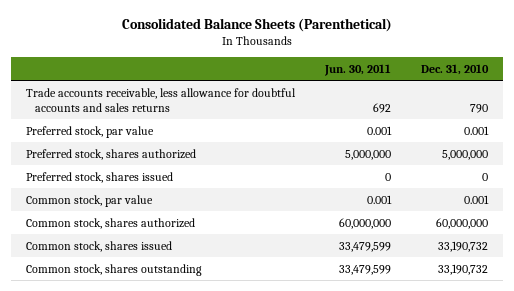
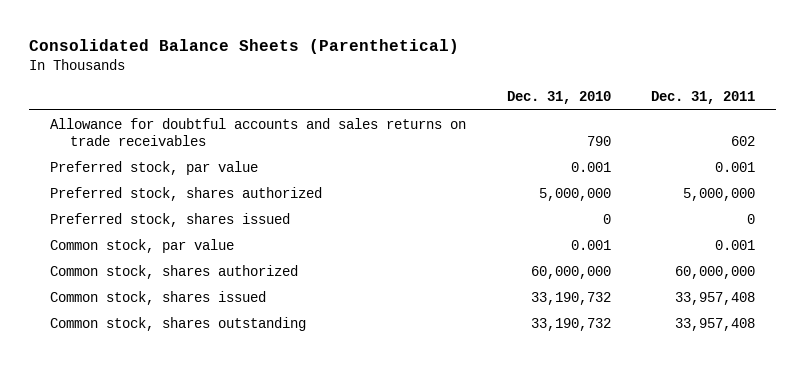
[324,63,392,76] Jun. 30, 2011 -> none
none -> [651,91,756,105] Dec. 31, 2011
[25,87,296,112] Trade accounts receivable, less allowance for doubtful accounts and sales returns -> [49,117,466,146] Allowance for doubtful accounts and sales returns on trade receivables

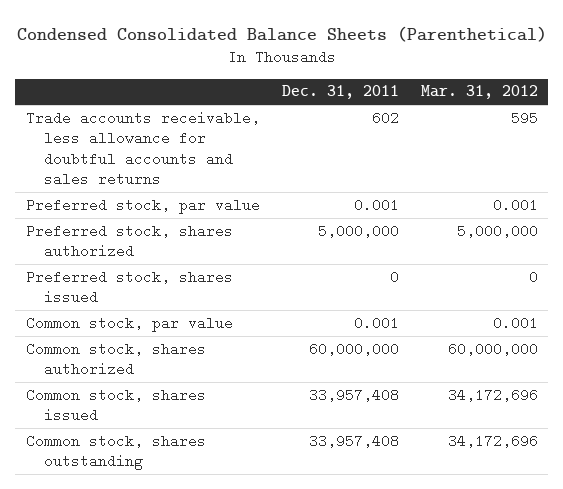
[29,38,460,54] Consolidated Balance Sheets (Parenthetical) -> [16,26,547,43] Condensed Consolidated Balance Sheets (Parenthetical)
[506,91,611,105] Dec. 31, 2010 -> none
none -> [420,85,538,100] Mar. 31, 2012
[49,117,466,146] Allowance for doubtful accounts and sales returns on trade receivables -> [25,110,260,187] Trade accounts receivable, less allowance for doubtful accounts and sales returns

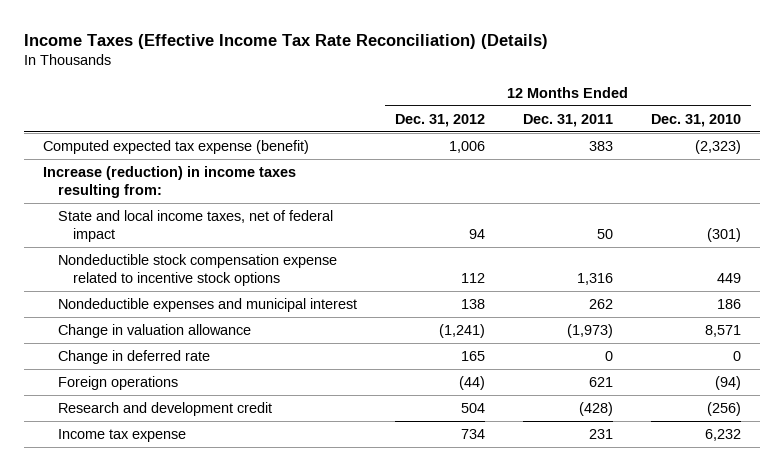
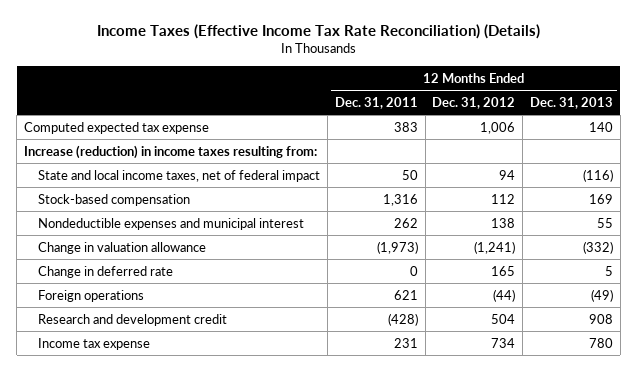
[651,113,742,127] Dec. 31, 2010 -> none
none -> [529,96,613,109] Dec. 31, 2013
[42,140,309,155] Computed expected tax expense (benefit) -> [24,121,210,134] Computed expected tax expense
[57,254,337,287] Nondeductible stock compensation expense related to incentive stock options -> [38,193,191,206] Stock-based compensation

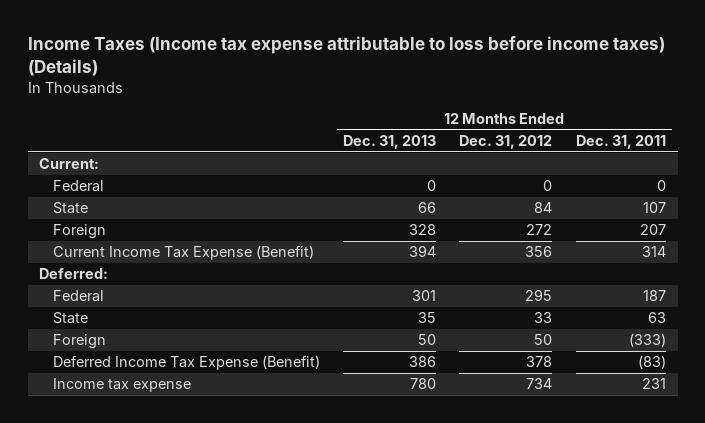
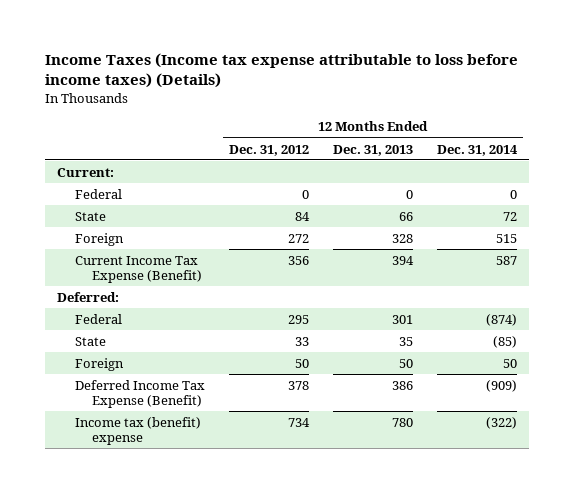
[575,135,666,150] Dec. 31, 2011 -> none
none -> [436,144,518,156] Dec. 31, 2014
[52,378,191,393] Income tax expense -> [74,416,201,446] Income tax (benefit) expense

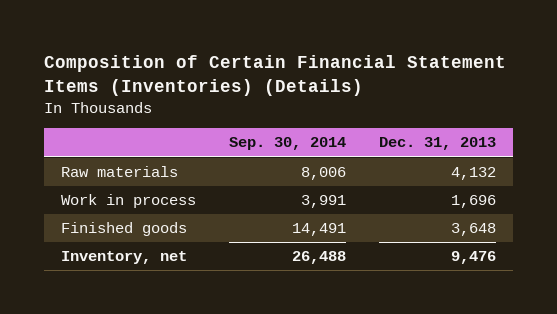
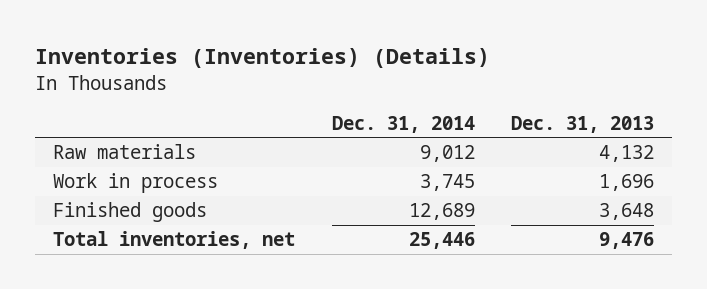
[44,55,507,97] Composition of Certain Financial Statement Items (Inventories) (Details) -> [35,48,491,69] Inventories (Inventories) (Details)
[228,137,346,151] Sep. 30, 2014 -> none
none -> [331,115,475,133] Dec. 31, 2014
[60,251,187,265] Inventory, net -> [53,231,296,250] Total inventories, net

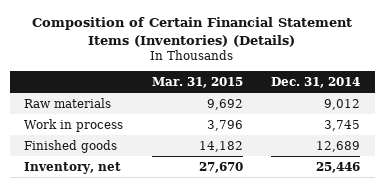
[35,48,491,69] Inventories (Inventories) (Details) -> [32,17,353,47] Composition of Certain Financial Statement Items (Inventories) (Details)
[511,115,655,133] Dec. 31, 2013 -> none
none -> [151,76,243,88] Mar. 31, 2015
[53,231,296,250] Total inventories, net -> [24,161,122,174] Inventory, net

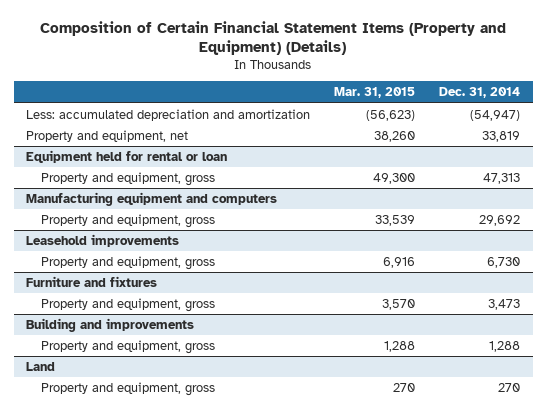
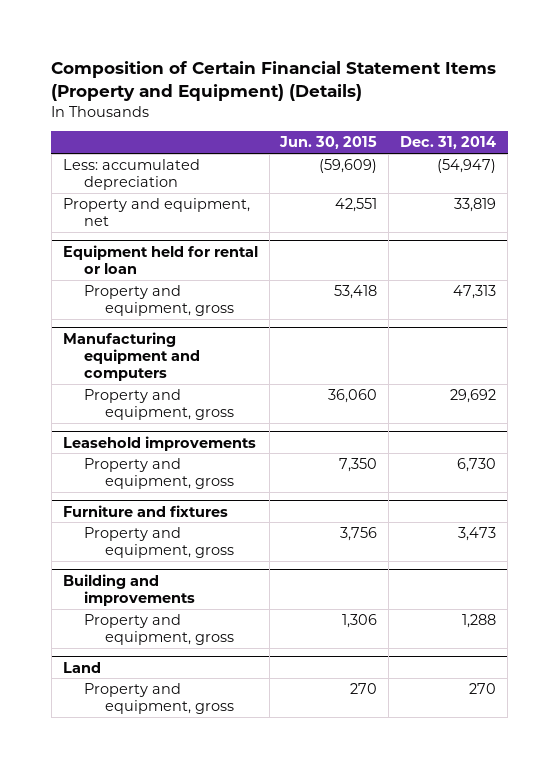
[334,87,416,99] Mar. 31, 2015 -> none
none -> [279,136,378,150] Jun. 30, 2015
[25,108,310,121] Less: accumulated depreciation and amortization -> [62,159,200,191] Less: accumulated depreciation

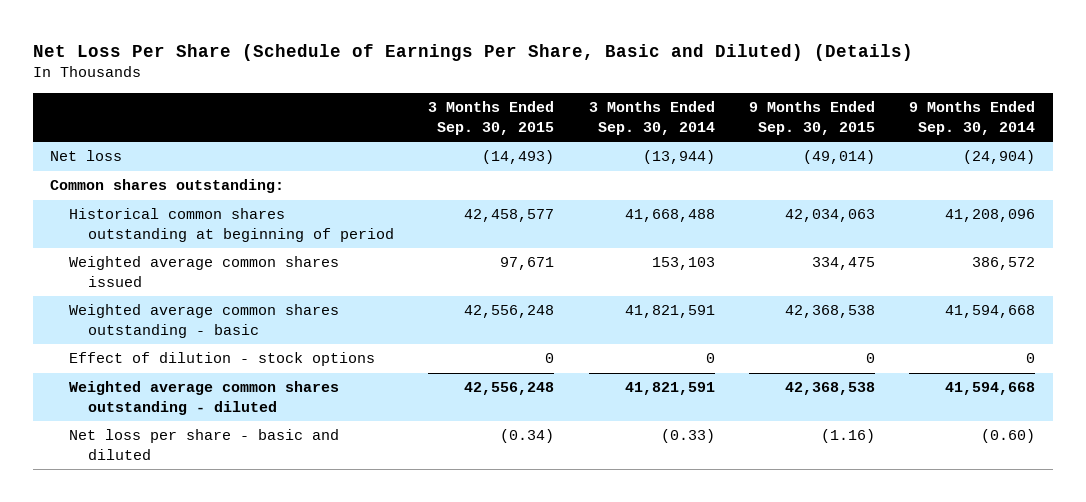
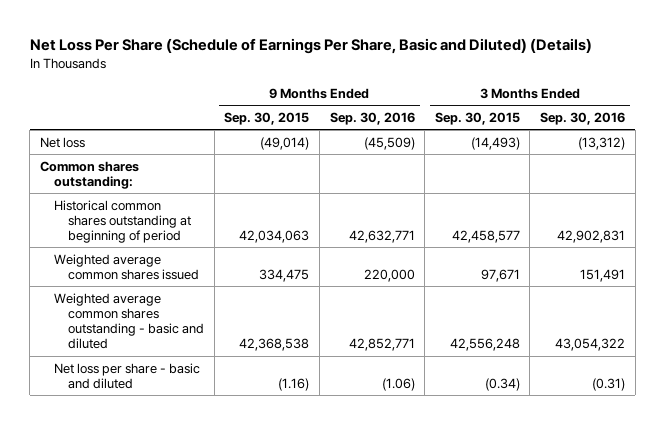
[588,101,715,135] 3 Months Ended Sep. 30, 2014 -> none
[909,101,1036,135] 9 Months Ended Sep. 30, 2014 -> none
none -> [329,111,415,125] Sep. 30, 2016
none -> [540,111,626,125] Sep. 30, 2016
[69,352,376,367] Effect of dilution - stock options -> none
[69,381,340,415] Weighted average common shares outstanding - diluted -> none
[69,304,340,338] Weighted average common shares outstanding - basic -> [54,292,205,350] Weighted average common shares outstanding - basic and diluted

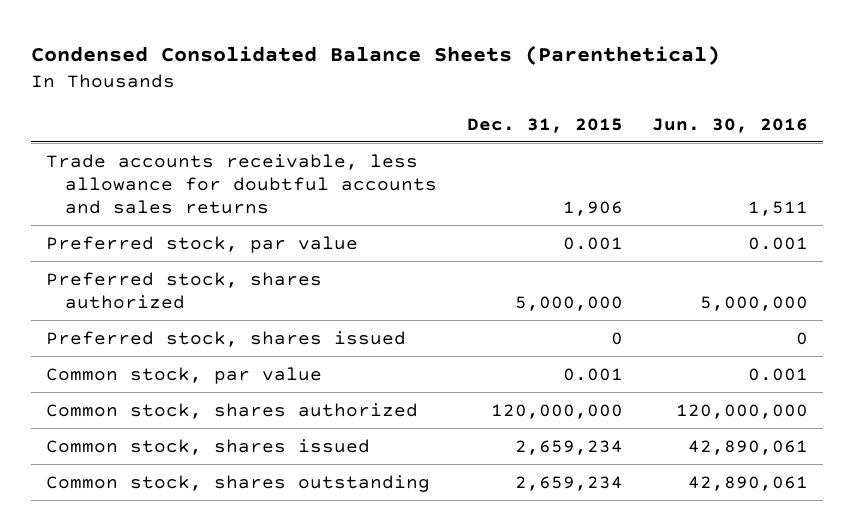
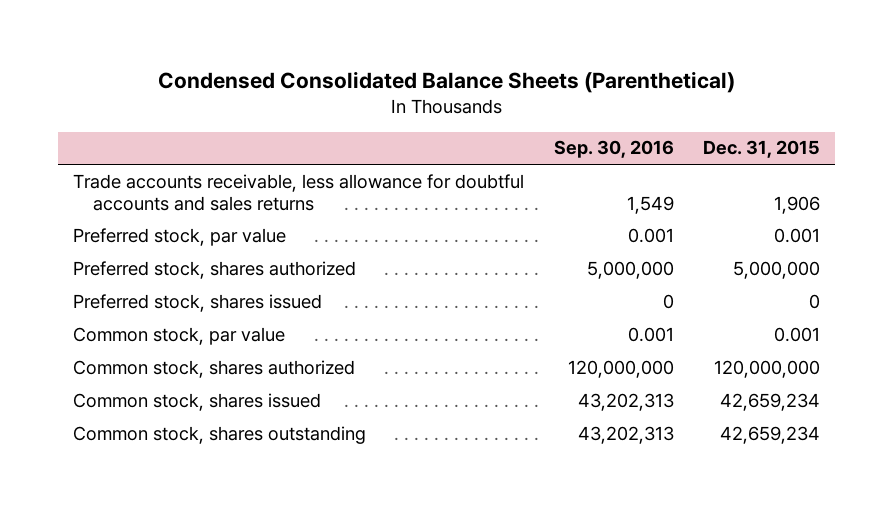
[652,117,809,133] Jun. 30, 2016 -> none
none -> [553,140,674,159] Sep. 30, 2016
[514,439,623,455] 2,659,234 -> [720,392,821,411] 42,659,234
[514,475,623,491] 2,659,234 -> [720,425,821,444] 42,659,234

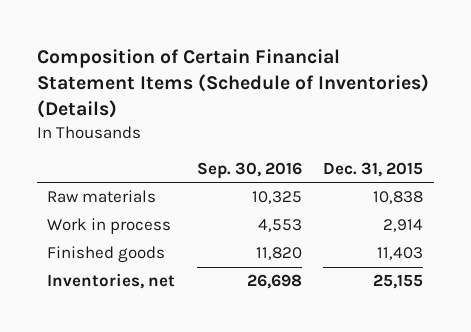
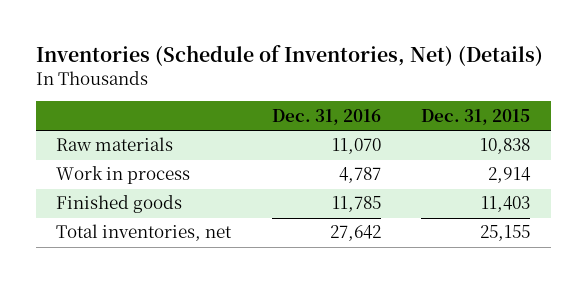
[36,48,429,119] Composition of Certain Financial Statement Items (Schedule of Inventories) (Details) -> [35,44,543,66] Inventories (Schedule of Inventories, Net) (Details)
[196,161,302,179] Sep. 30, 2016 -> none
none -> [271,108,381,125] Dec. 31, 2016
[47,273,176,290] Inventories, net -> [56,224,233,242] Total inventories, net

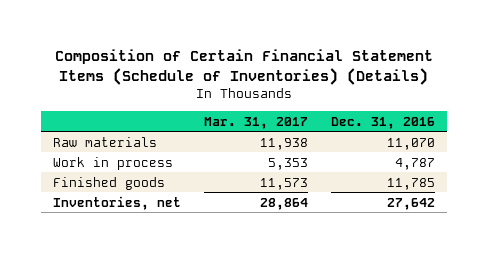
[35,44,543,66] Inventories (Schedule of Inventories, Net) (Details) -> [55,48,434,85] Composition of Certain Financial Statement Items (Schedule of Inventories) (Details)
[421,108,531,125] Dec. 31, 2015 -> none
none -> [204,116,309,129] Mar. 31, 2017
[56,224,233,242] Total inventories, net -> [52,195,181,210] Inventories, net

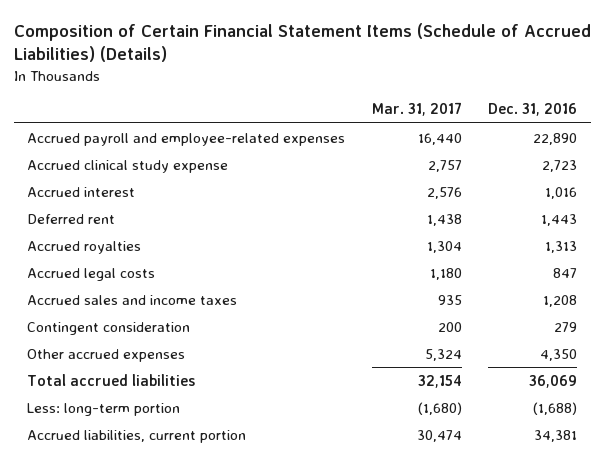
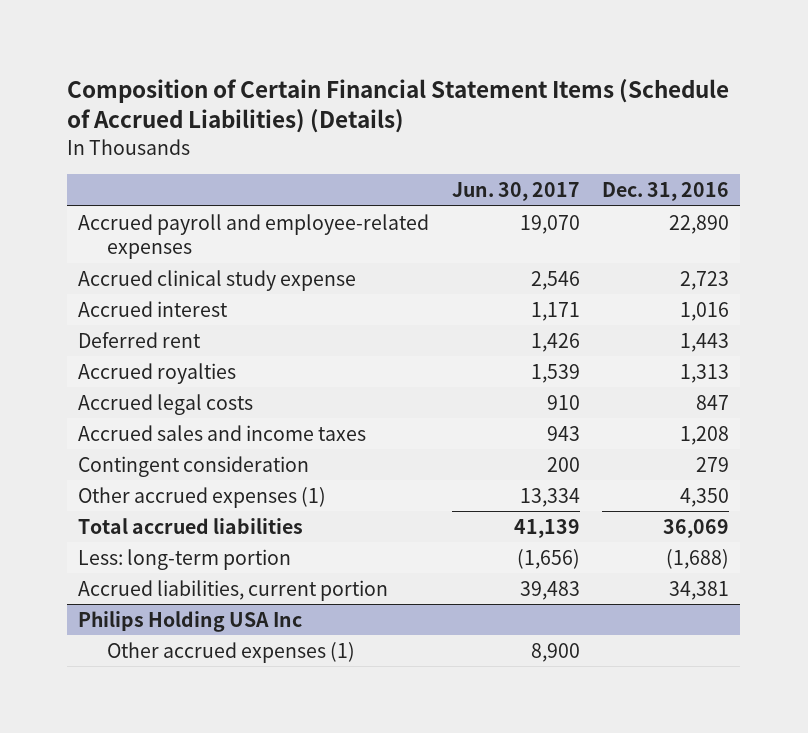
[371,102,462,117] Mar. 31, 2017 -> none
none -> [451,182,580,202] Jun. 30, 2017
[27,348,186,362] Other accrued expenses -> [78,486,327,508] Other accrued expenses (1)
none -> [78,610,303,632] Philips Holding USA Inc
none -> [107,641,356,663] Other accrued expenses (1)

